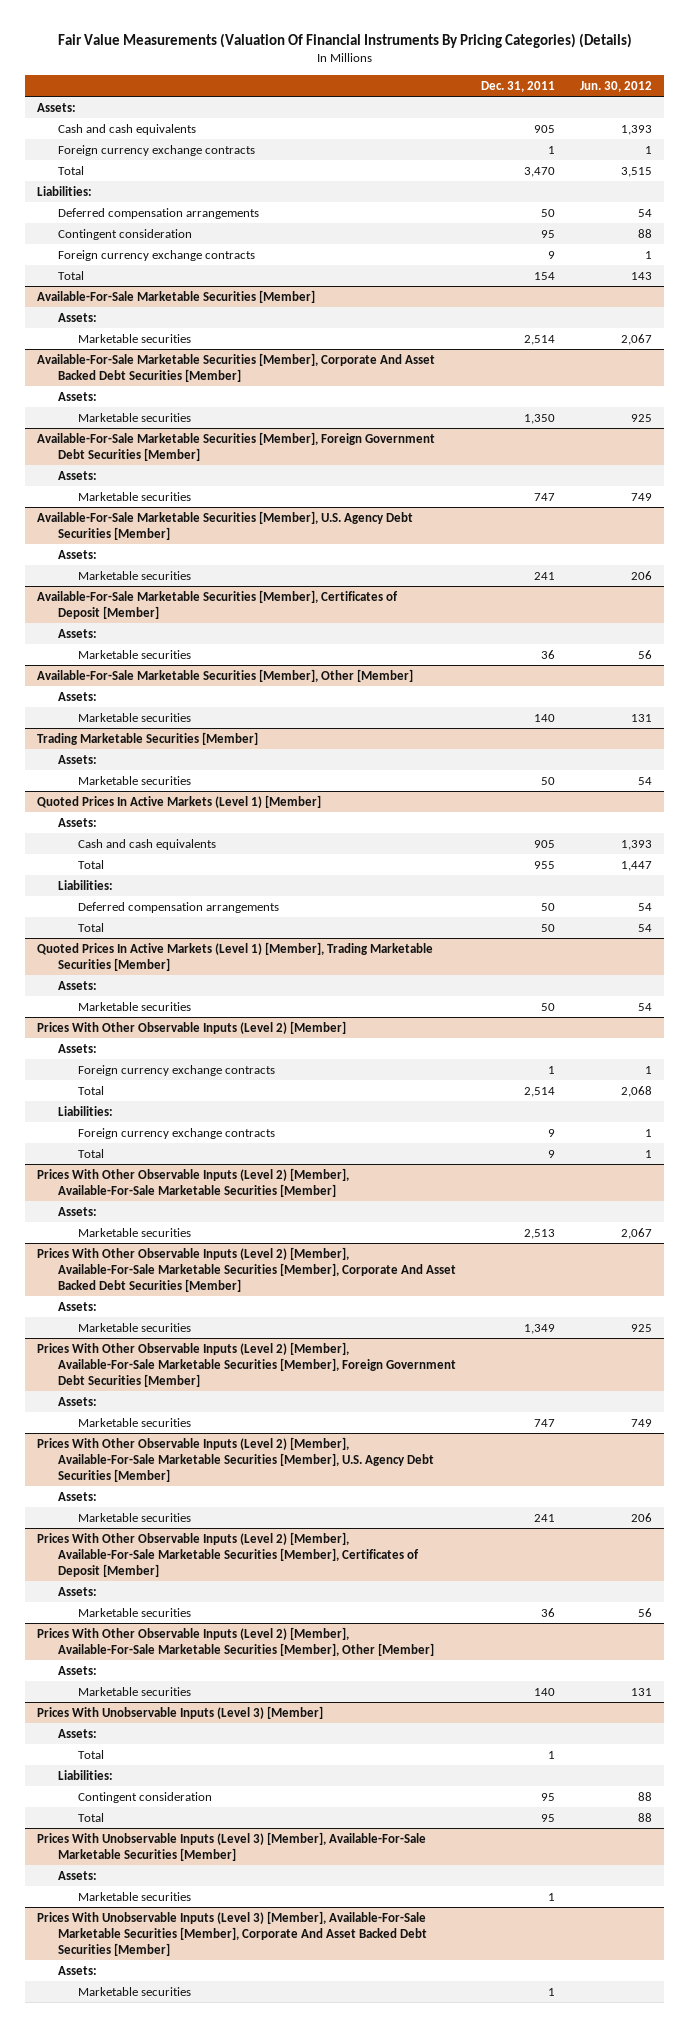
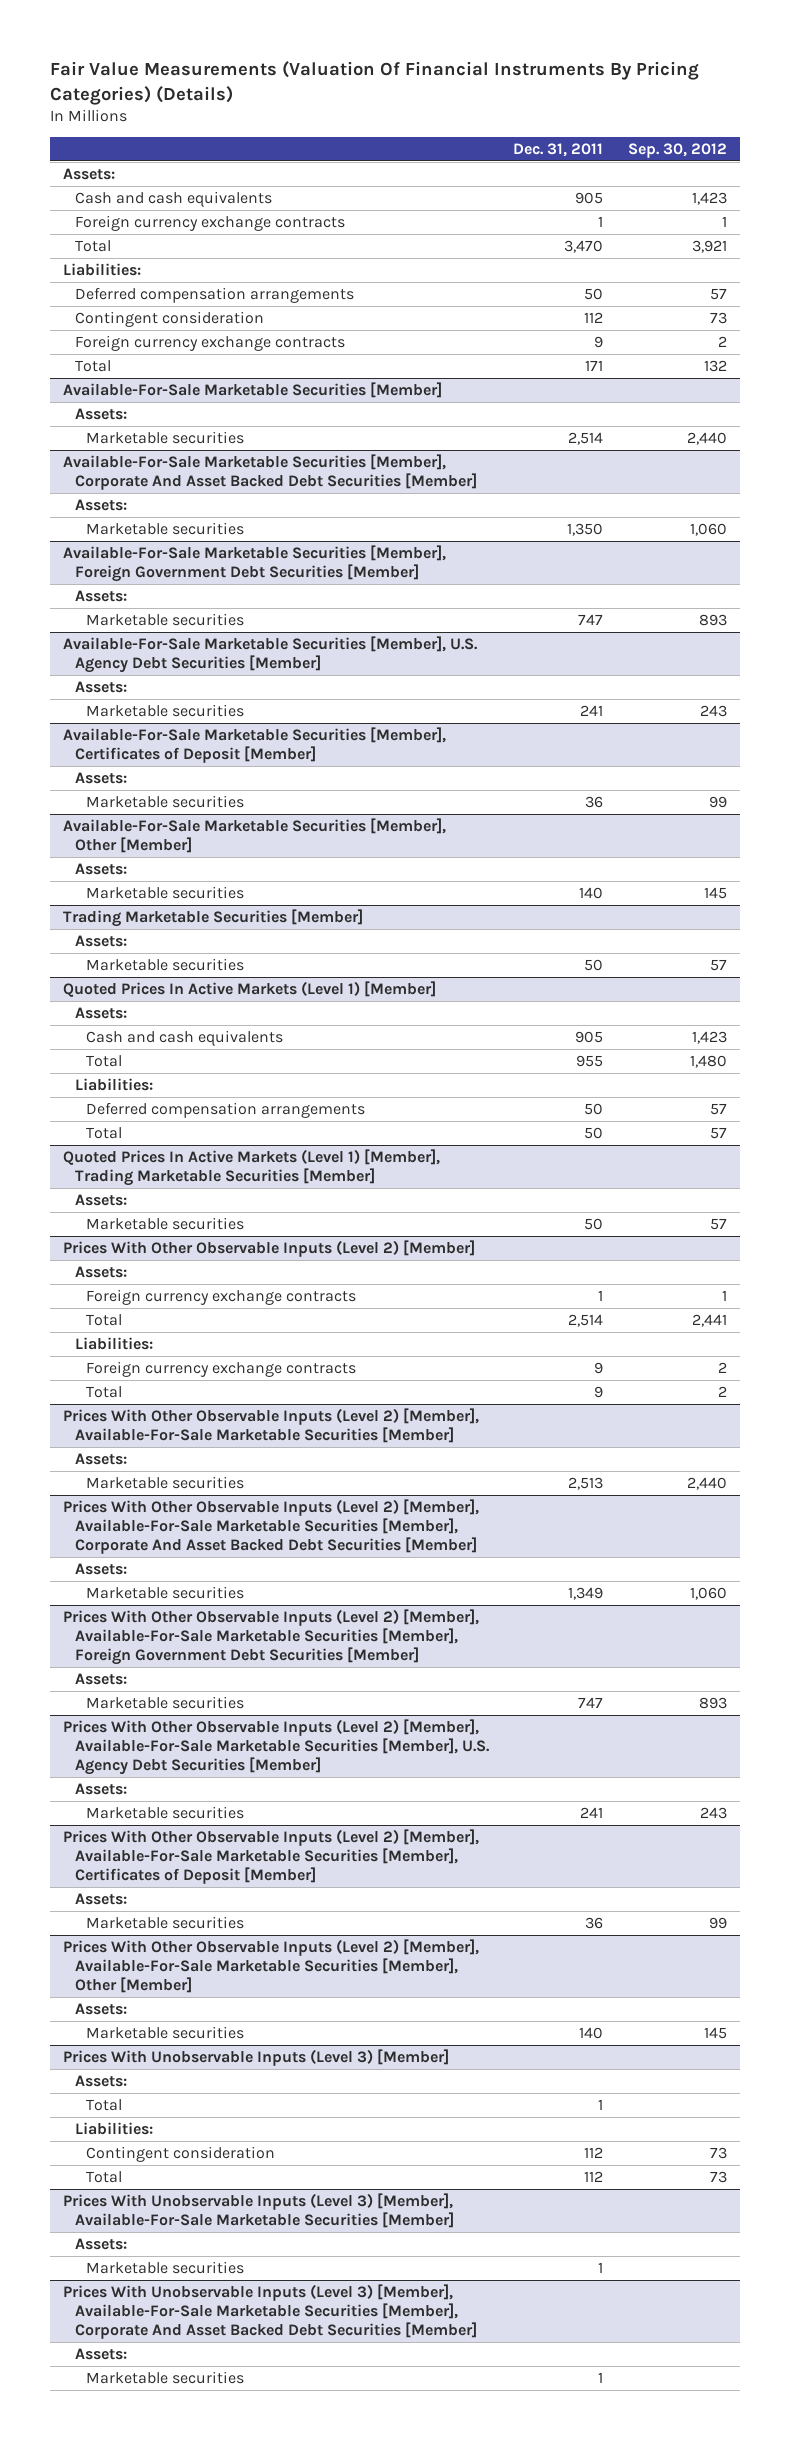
[579,80,652,92] Jun. 30, 2012 -> none
none -> [628,142,728,158] Sep. 30, 2012
[540,229,555,238] 95 -> [584,311,604,323] 112
[533,271,555,280] 154 -> [585,359,604,371] 171
[540,1792,555,1801] 95 -> [584,2146,604,2158] 112
[540,1813,555,1822] 95 -> [584,2170,604,2182] 112

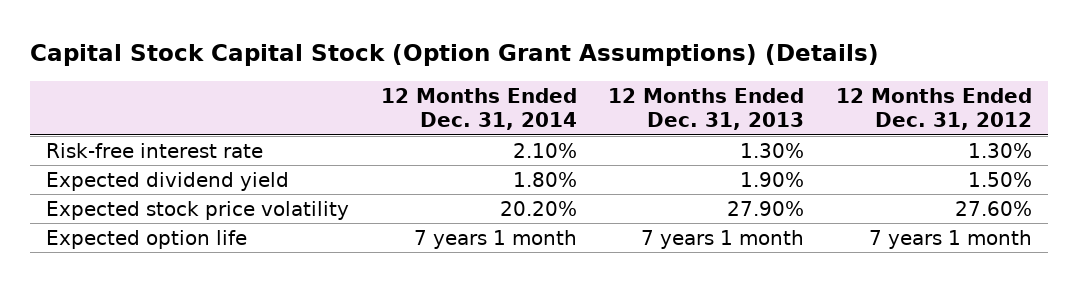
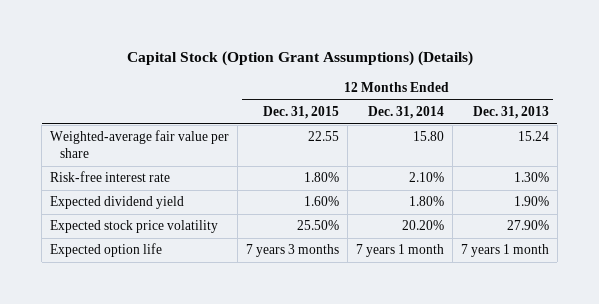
[29,43,879,66] Capital Stock Capital Stock (Option Grant Assumptions) (Details) -> [126,51,473,67] Capital Stock (Option Grant Assumptions) (Details)
[836,87,1033,131] 12 Months Ended Dec. 31, 2012 -> none
none -> [263,106,340,120] Dec. 31, 2015
none -> [50,130,230,159] Weighted-average fair value per share

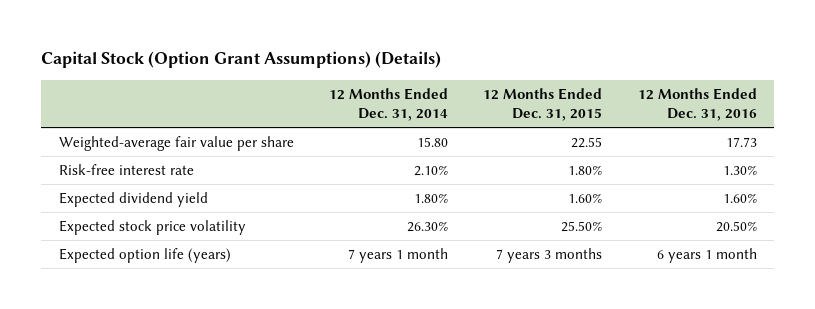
[472,106,549,120] Dec. 31, 2013 -> none
none -> [637,87,757,121] 12 Months Ended Dec. 31, 2016
[401,220,444,231] 20.20% -> [407,221,449,233] 26.30%
[50,243,163,258] Expected option life -> [58,248,231,264] Expected option life (years)

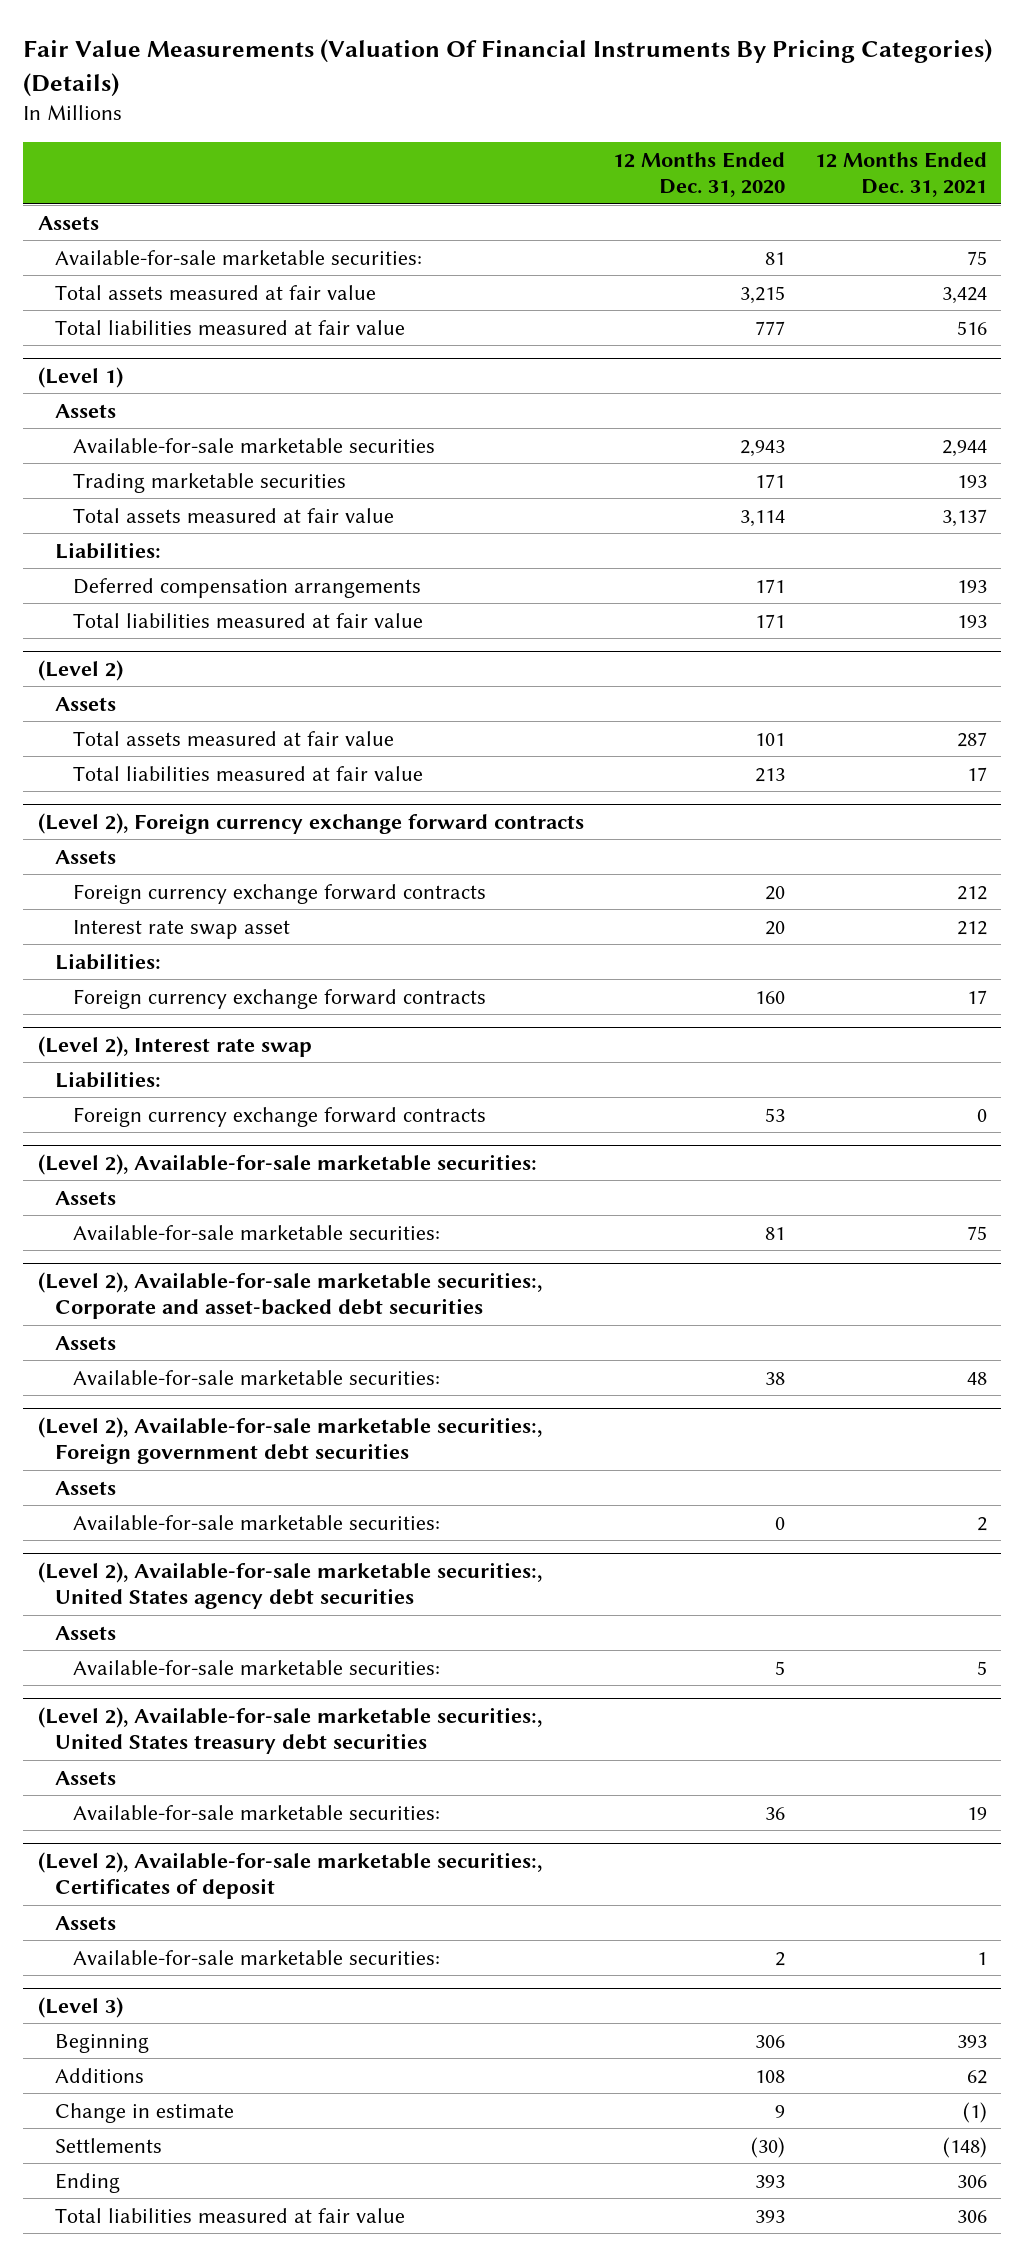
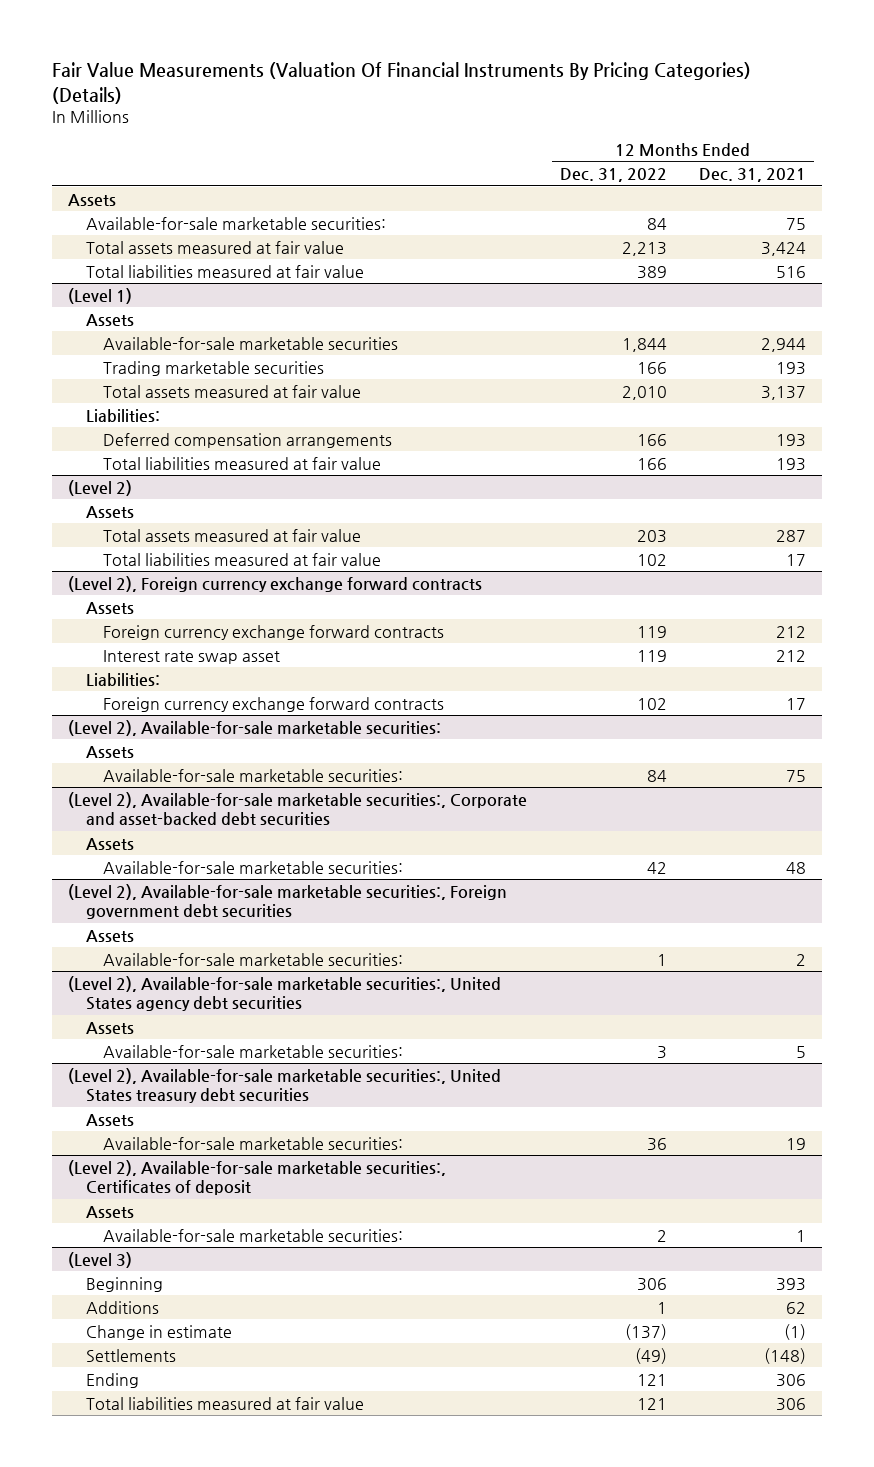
[613,151,786,198] 12 Months Ended Dec. 31, 2020 -> none
none -> [559,168,667,183] Dec. 31, 2022
[37,1035,312,1057] (Level 2), Interest rate swap -> none
[55,1070,162,1088] Liabilities: -> none
[72,1106,486,1127] Foreign currency exchange forward contracts -> none

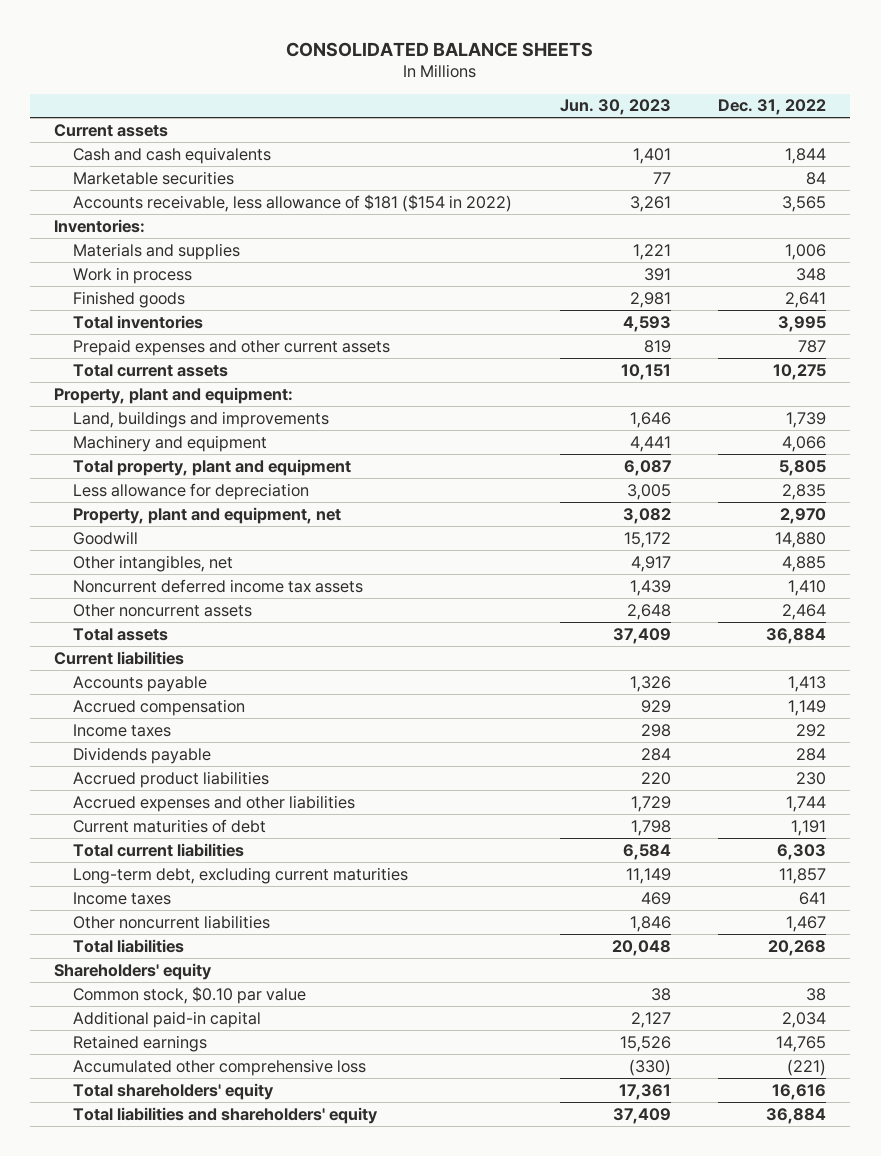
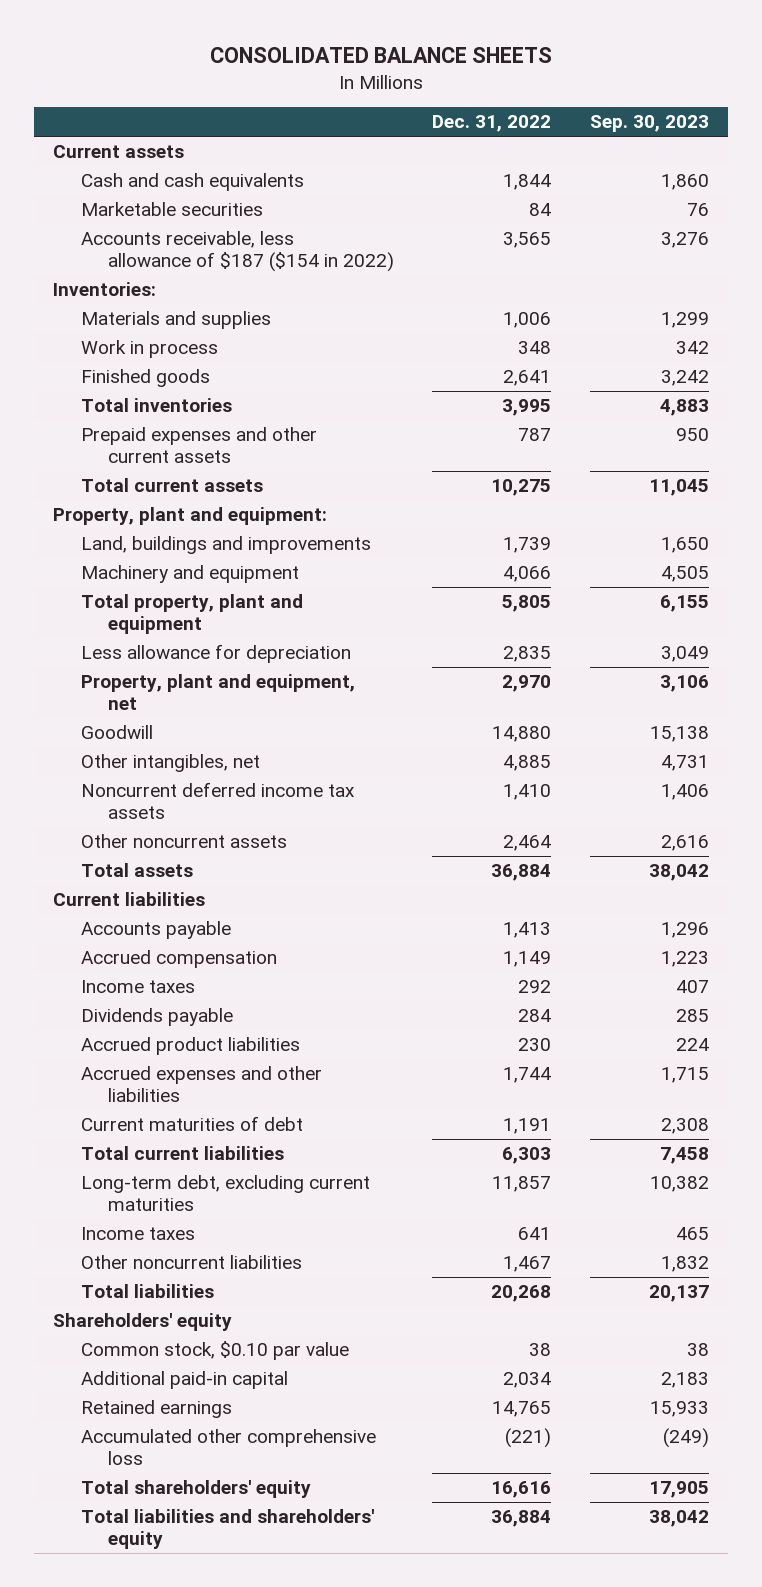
[559,99,671,116] Jun. 30, 2023 -> none
none -> [589,115,709,133] Sep. 30, 2023
[73,193,513,212] Accounts receivable, less allowance of $181 ($154 in 2022) -> [80,230,395,273] Accounts receivable, less allowance of $187 ($154 in 2022)

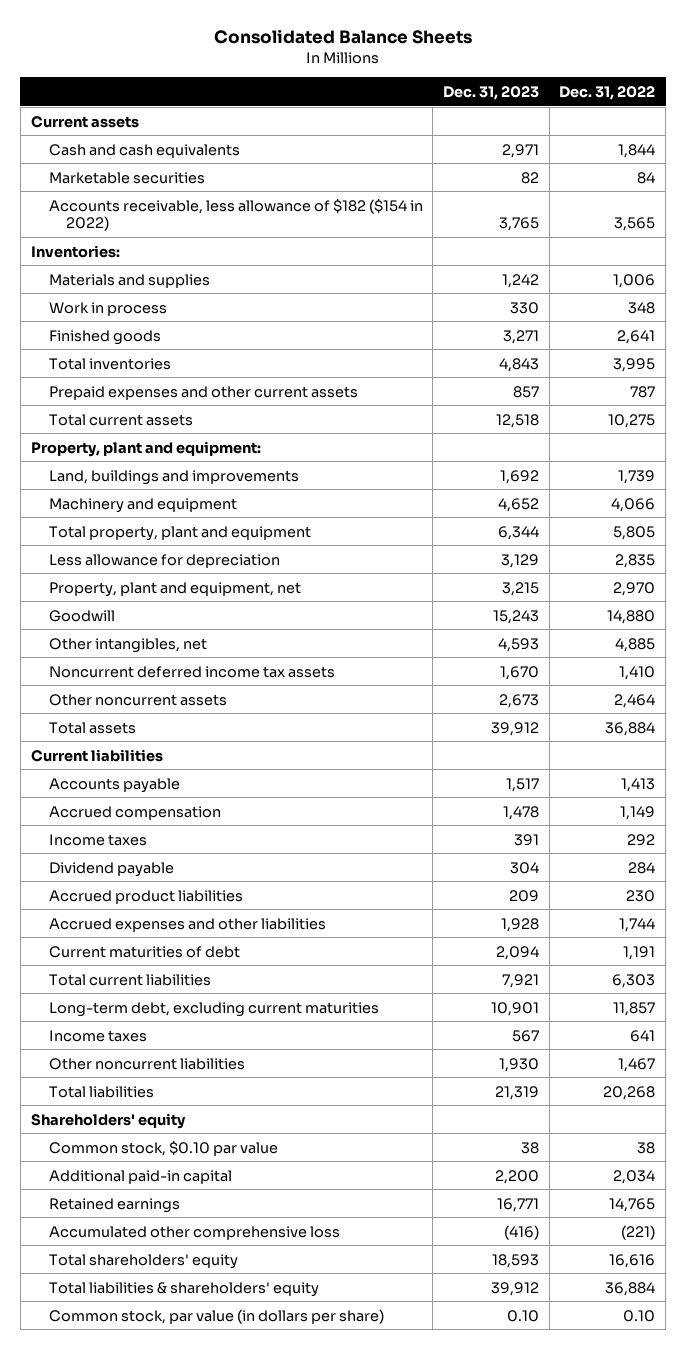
[210,47,553,64] CONSOLIDATED BALANCE SHEETS -> [214,29,473,45] Consolidated Balance Sheets
[589,115,709,133] Sep. 30, 2023 -> none
none -> [443,85,540,100] Dec. 31, 2023
[80,230,395,273] Accounts receivable, less allowance of $187 ($154 in 2022) -> [48,198,423,232] Accounts receivable, less allowance of $182 ($154 in 2022)
[80,1007,233,1026] Dividends payable -> [48,861,174,877] Dividend payable
[80,1508,374,1550] Total liabilities and shareholders' equity -> [48,1281,319,1297] Total liabilities & shareholders' equity
none -> [48,1308,384,1324] Common stock, par value (in dollars per share)

